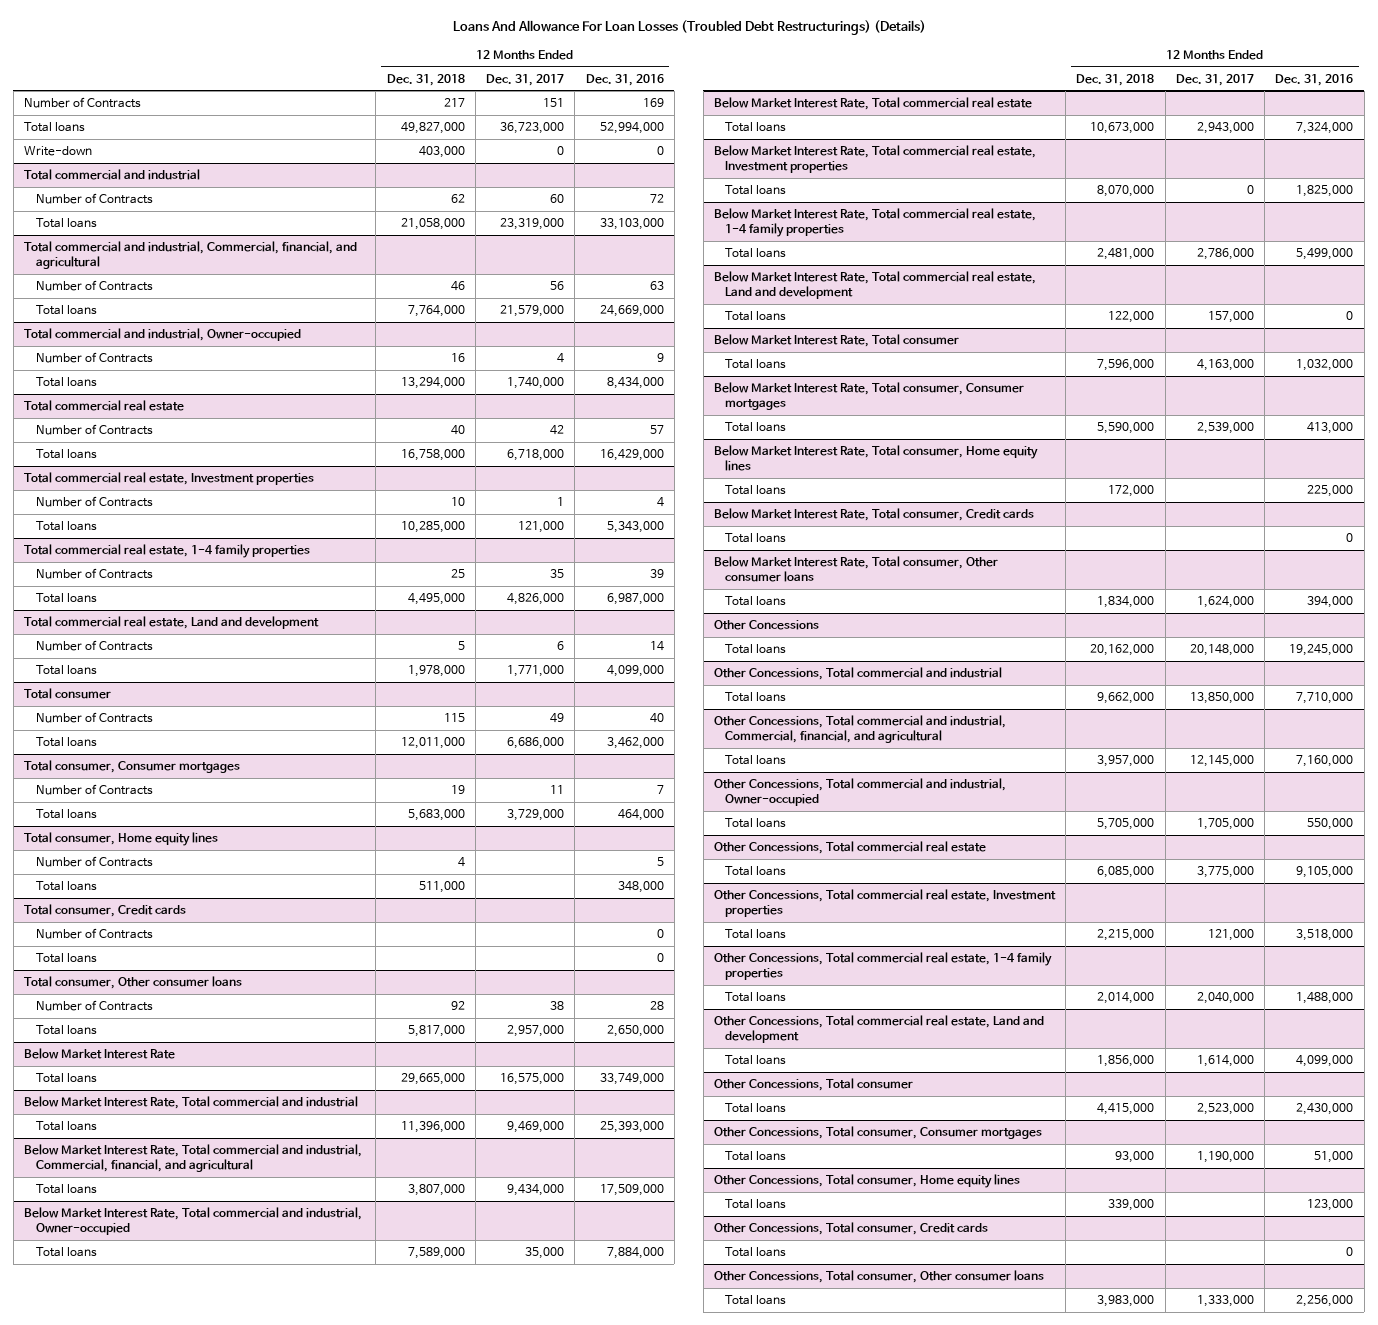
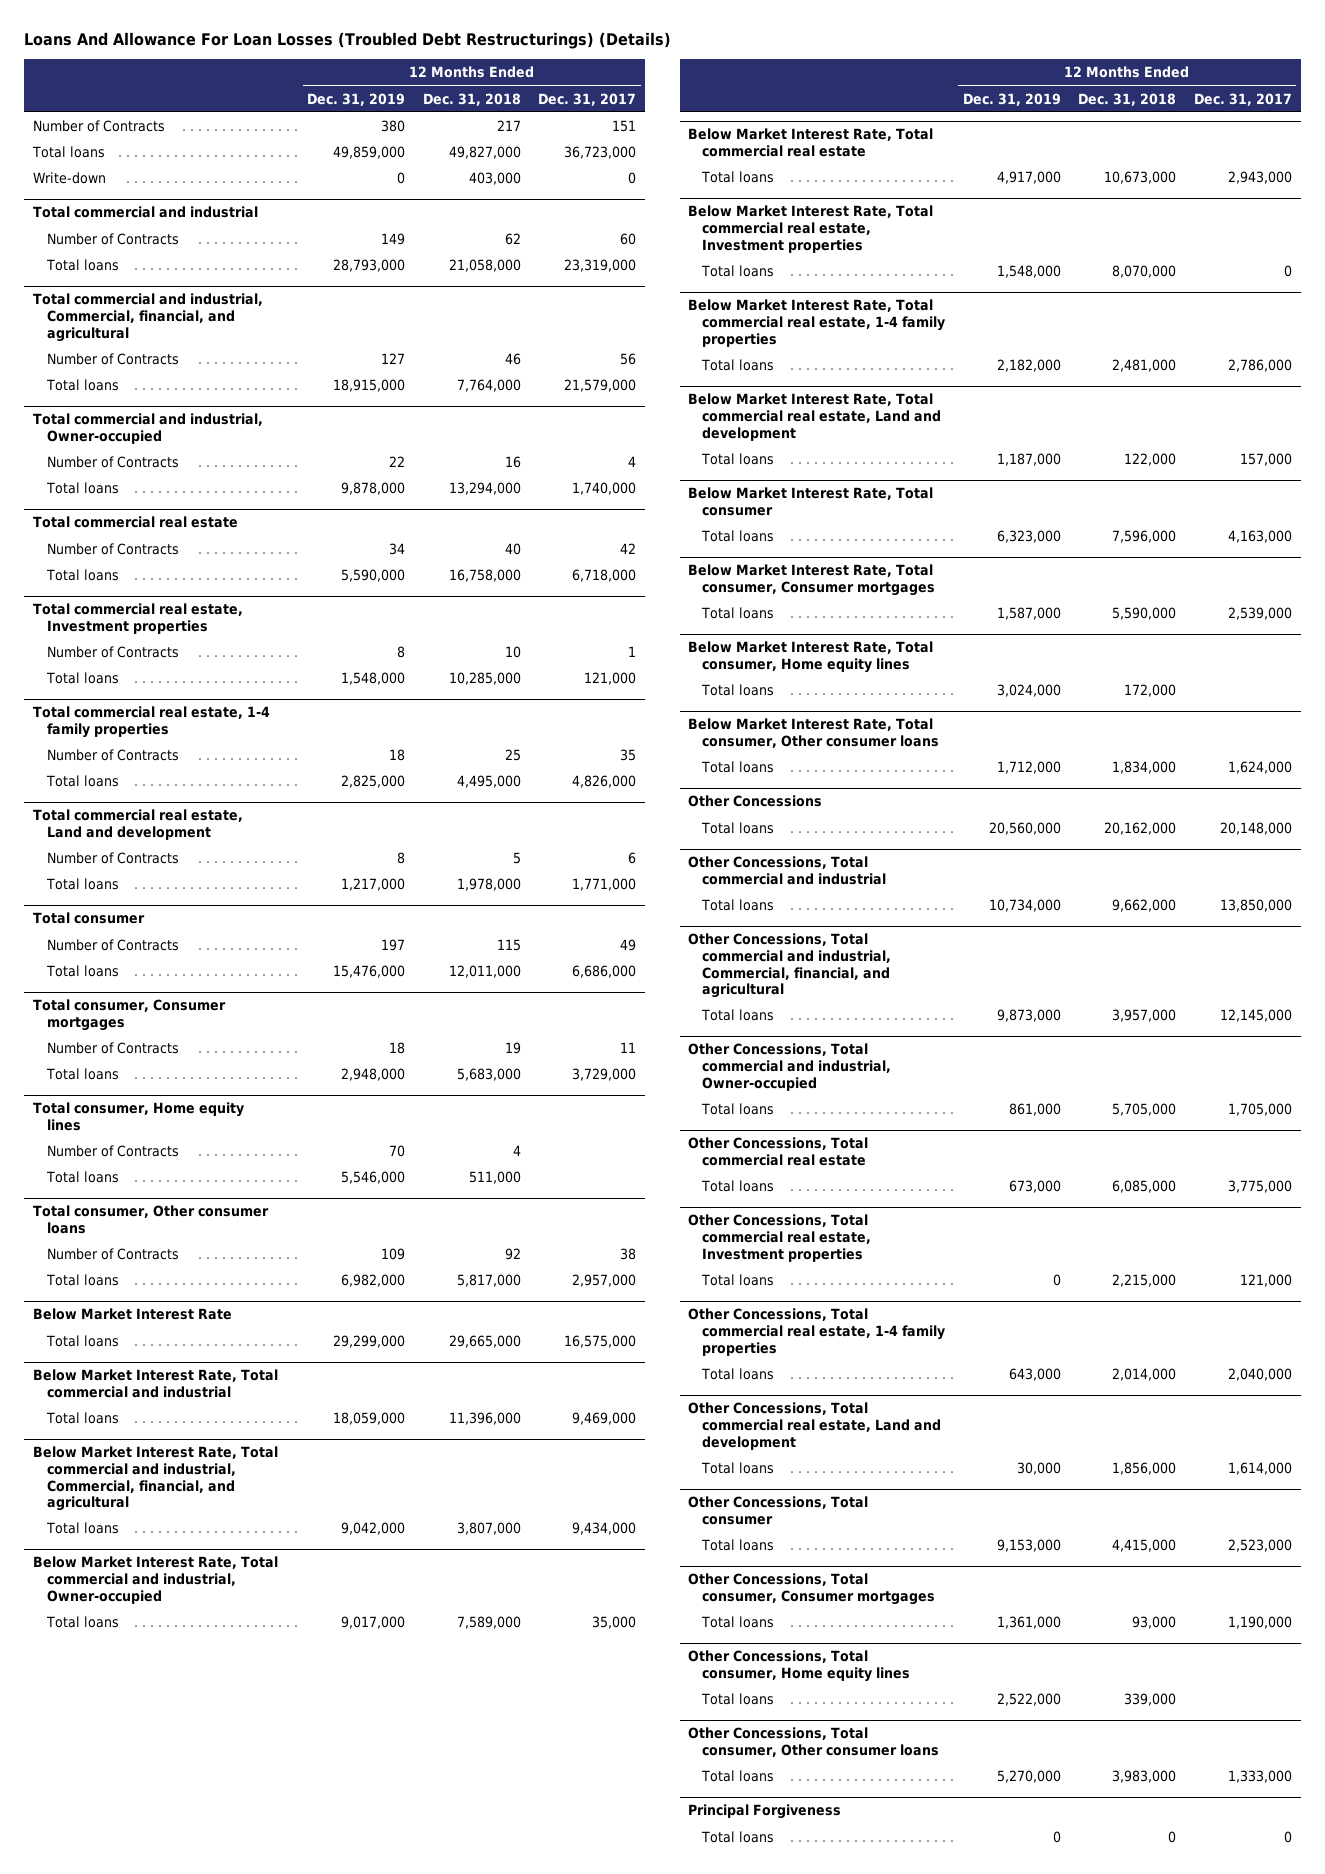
[585,73,664,86] Dec. 31, 2016 -> none
none -> [307,92,406,106] Dec. 31, 2019
[24,904,187,918] Total consumer, Credit cards -> none
[35,928,153,940] Number of Contracts -> none
[35,953,97,964] Total loans -> none
[713,508,1034,522] Below Market Interest Rate, Total consumer, Credit cards -> none
[725,533,787,544] Total loans -> none
[713,1222,988,1236] Other Concessions, Total consumer, Credit cards -> none
[725,1247,787,1258] Total loans -> none
none -> [688,1804,842,1820] Principal Forgiveness
none -> [700,1831,774,1844] Total loans

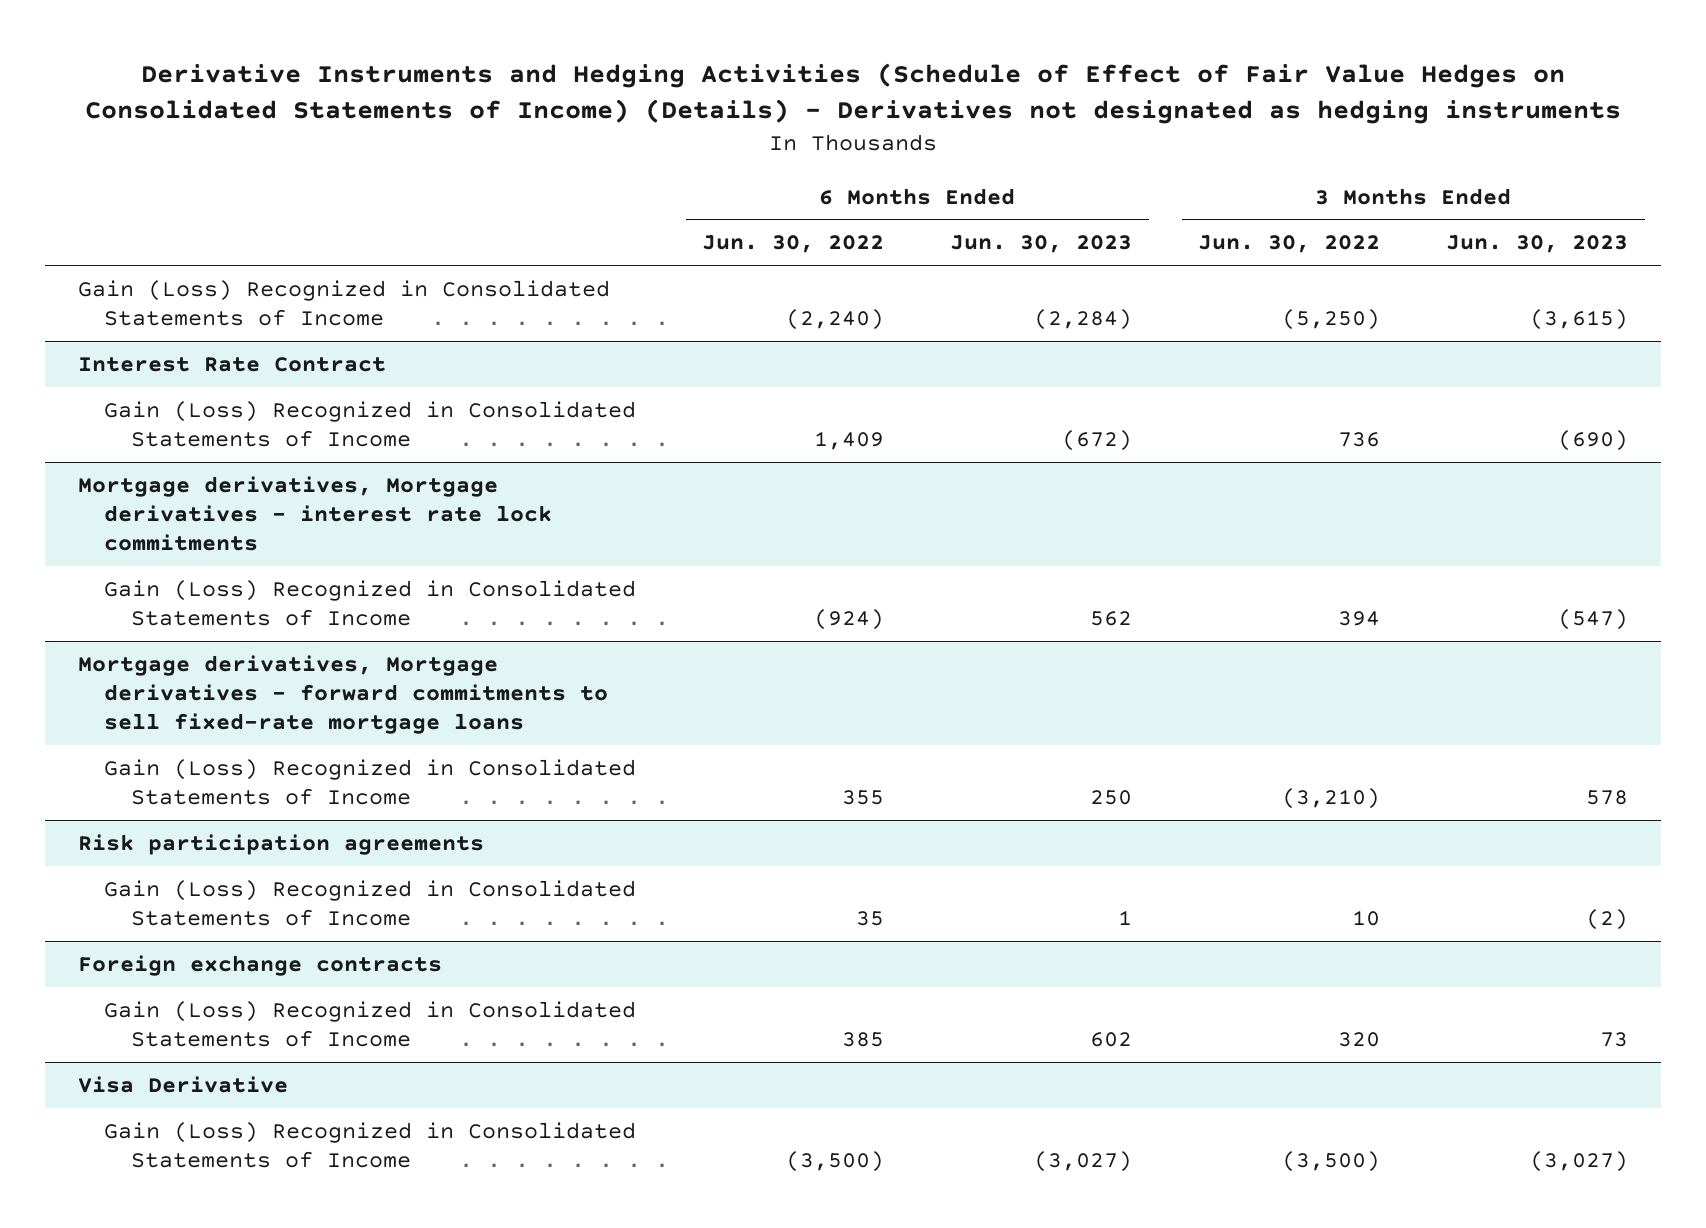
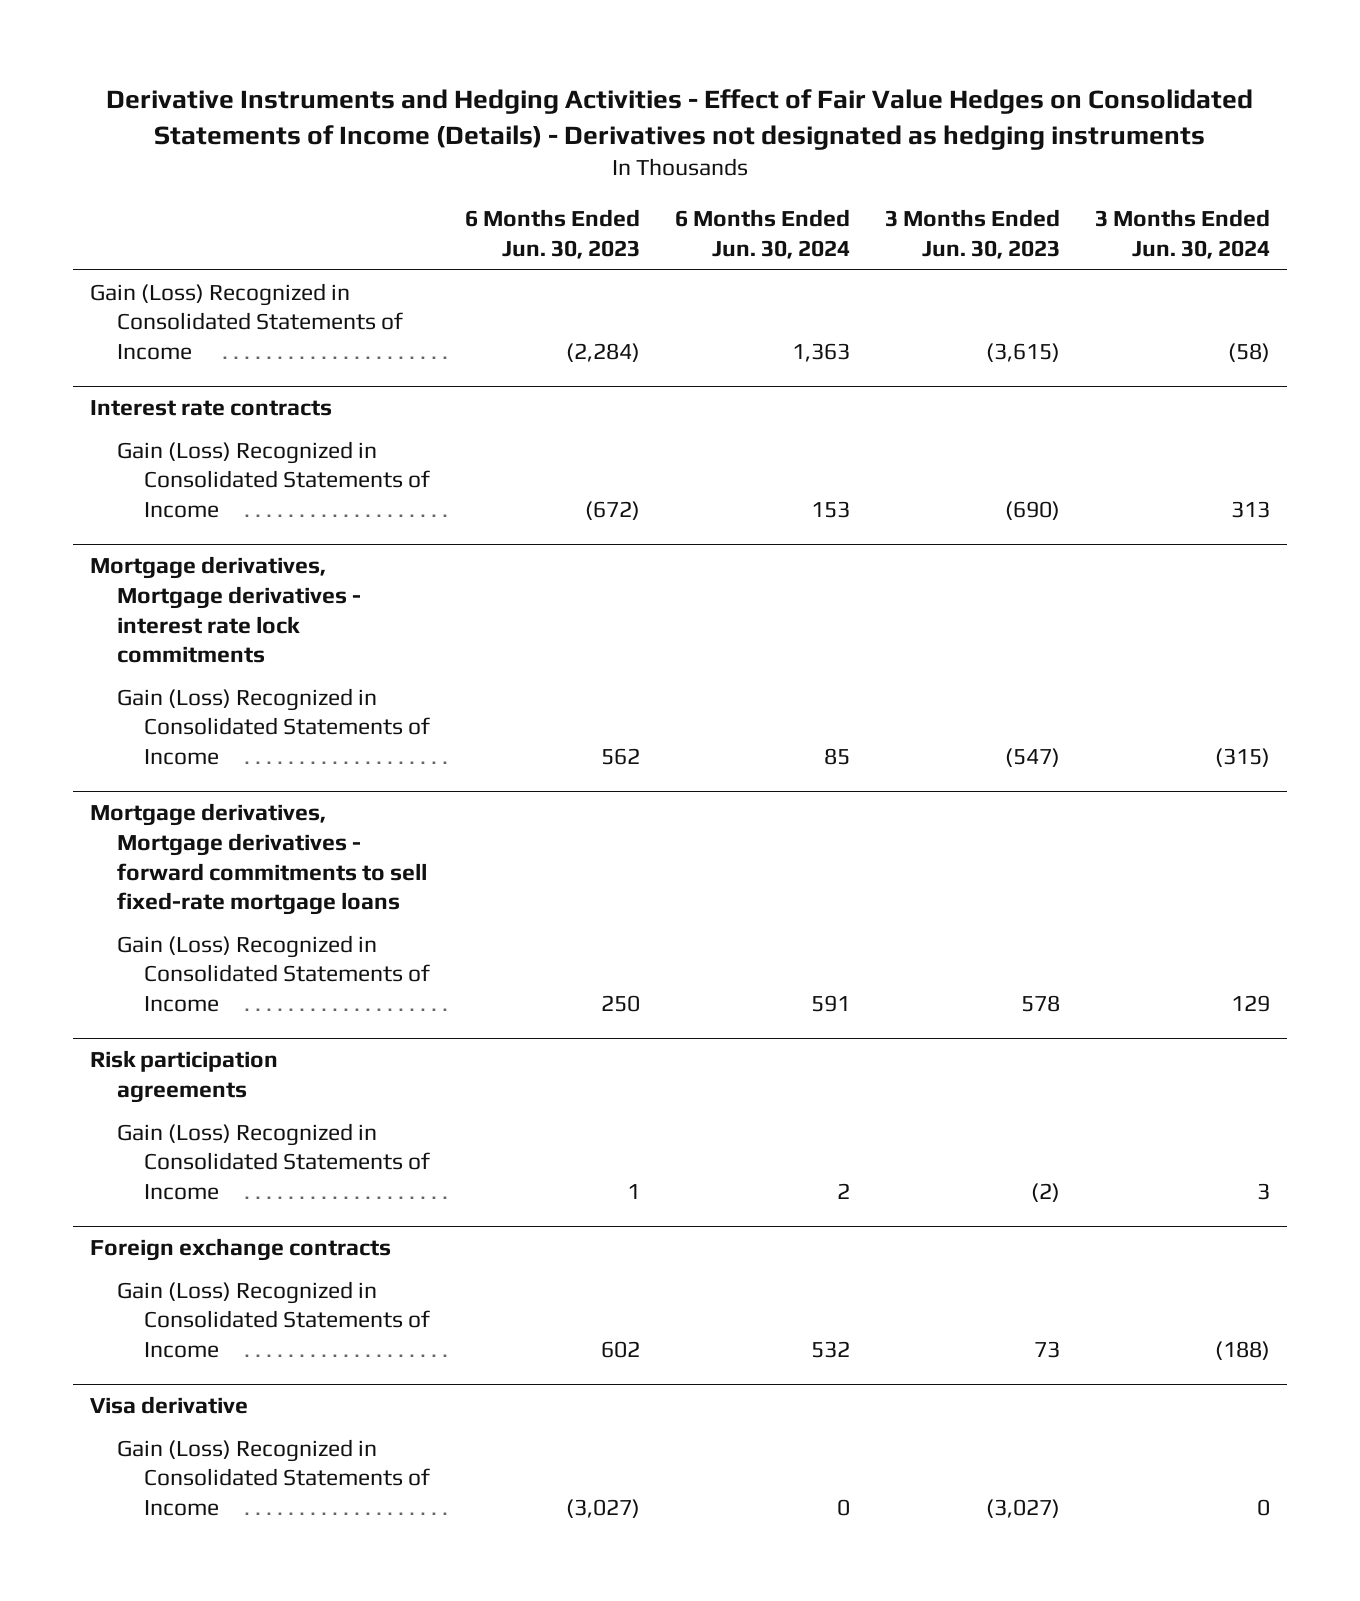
[85,62,1622,125] Derivative Instruments and Hedging Activities (Schedule of Effect of Fair Value Hedges on Consolidated Statements of Income) (Details) - Derivatives not designated as hedging instruments -> [105,89,1253,150] Derivative Instruments and Hedging Activities - Effect of Fair Value Hedges on Consolidated Statements of Income (Details) - Derivatives not designated as hedging instruments
[702,235,885,254] Jun. 30, 2022 -> none
[1198,235,1381,254] Jun. 30, 2022 -> none
none -> [674,209,850,259] 6 Months Ended Jun. 30, 2024
none -> [1094,209,1270,259] 3 Months Ended Jun. 30, 2024
[77,356,386,372] Interest Rate Contract -> [90,400,333,417] Interest rate contracts
[77,1075,288,1093] Visa Derivative -> [90,1396,249,1415] Visa derivative

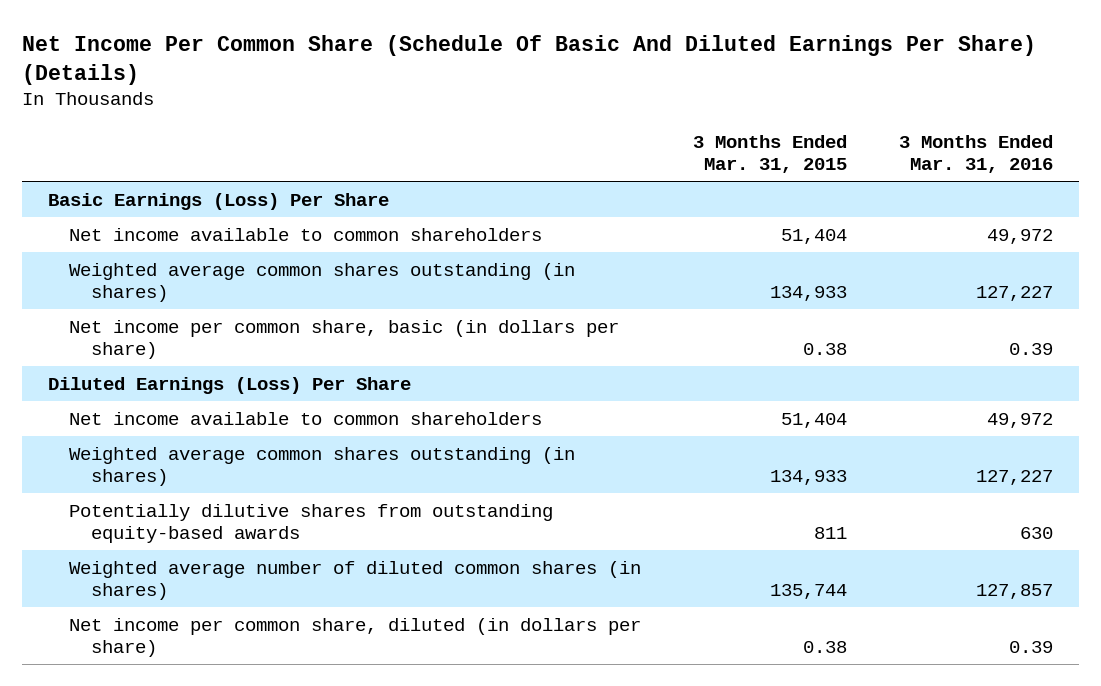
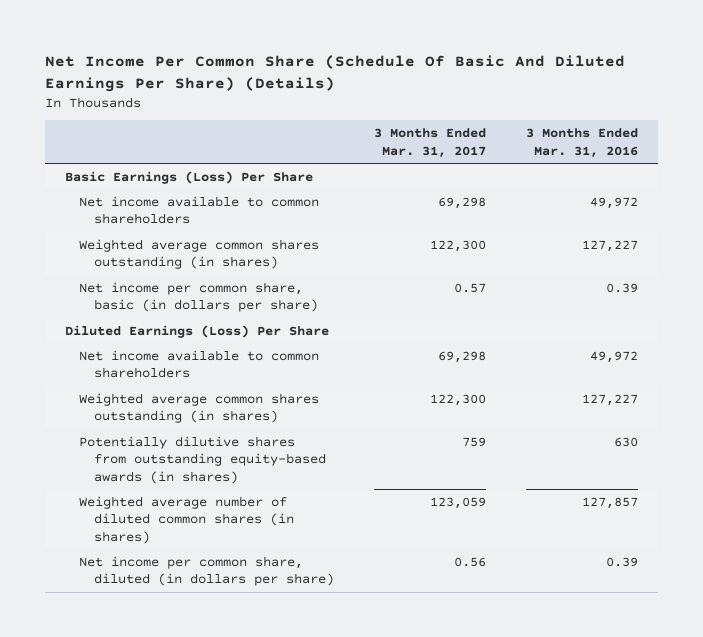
[693,134,848,174] 3 Months Ended Mar. 31, 2015 -> none
none -> [373,128,486,158] 3 Months Ended Mar. 31, 2017
[69,503,554,544] Potentially dilutive shares from outstanding equity-based awards -> [79,435,326,484] Potentially dilutive shares from outstanding equity-based awards (in shares)

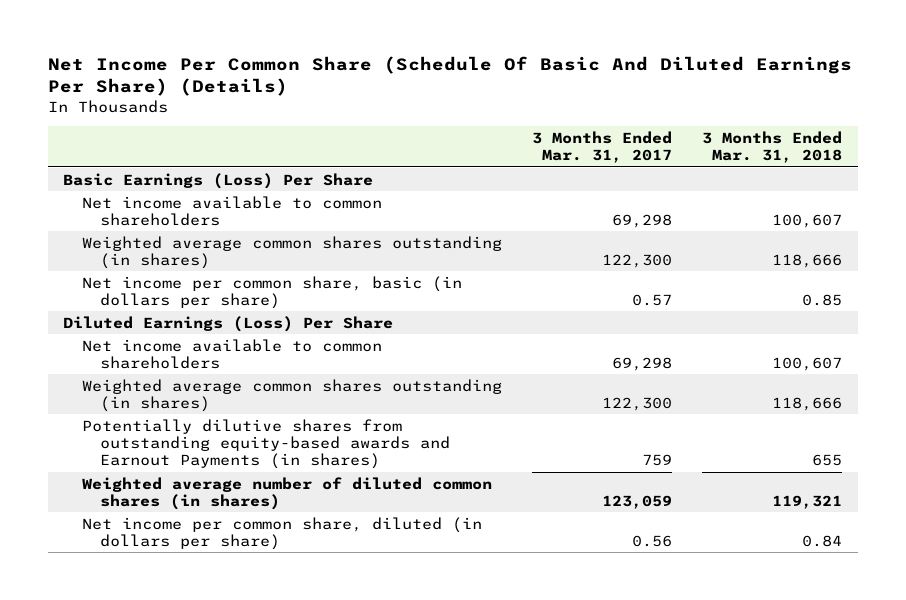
[526,128,639,158] 3 Months Ended Mar. 31, 2016 -> none
none -> [702,130,843,164] 3 Months Ended Mar. 31, 2018
[79,435,326,484] Potentially dilutive shares from outstanding equity-based awards (in shares) -> [81,418,450,470] Potentially dilutive shares from outstanding equity-based awards and Earnout Payments (in shares)

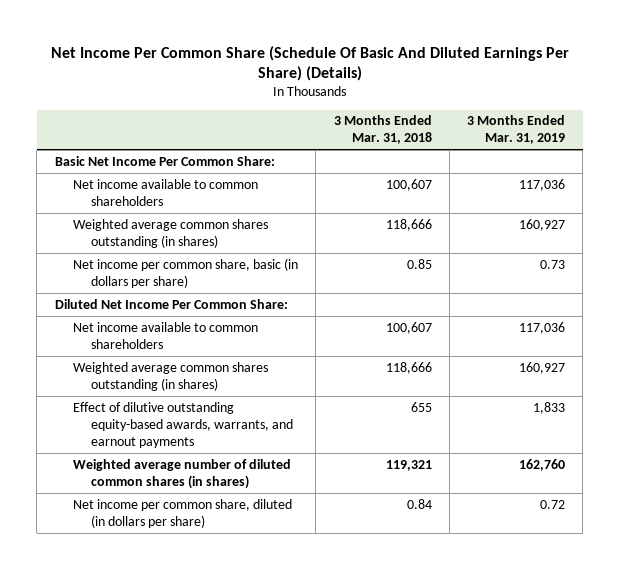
[531,130,672,164] 3 Months Ended Mar. 31, 2017 -> none
none -> [467,115,566,145] 3 Months Ended Mar. 31, 2019
[63,172,374,189] Basic Earnings (Loss) Per Share -> [54,155,275,166] Basic Net Income Per Common Share:
[63,315,394,332] Diluted Earnings (Loss) Per Share -> [54,298,288,309] Diluted Net Income Per Common Share:
[81,418,450,470] Potentially dilutive shares from outstanding equity-based awards and Earnout Payments (in shares) -> [72,401,294,449] Effect of dilutive outstanding equity-based awards, warrants, and earnout payments

